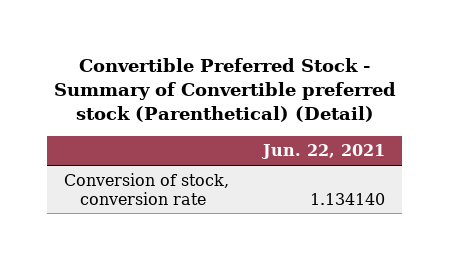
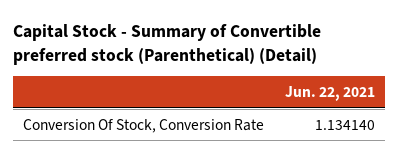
[53,57,396,123] Convertible Preferred Stock - Summary of Convertible preferred stock (Parenthetical) (Detail) -> [13,24,322,65] Capital Stock - Summary of Convertible preferred stock (Parenthetical) (Detail)
[64,173,230,205] Conversion of stock, conversion rate -> [23,118,265,133] Conversion Of Stock, Conversion Rate

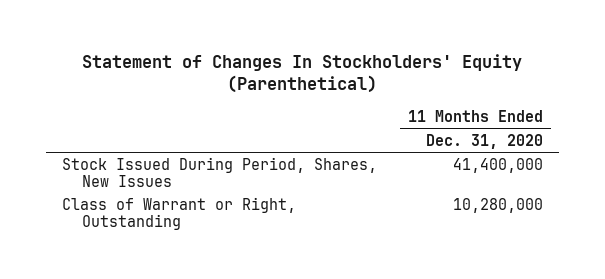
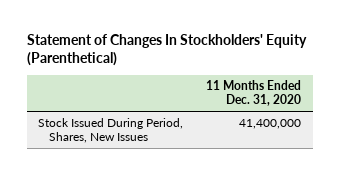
[61,197,296,230] Class of Warrant or Right, Outstanding -> none

